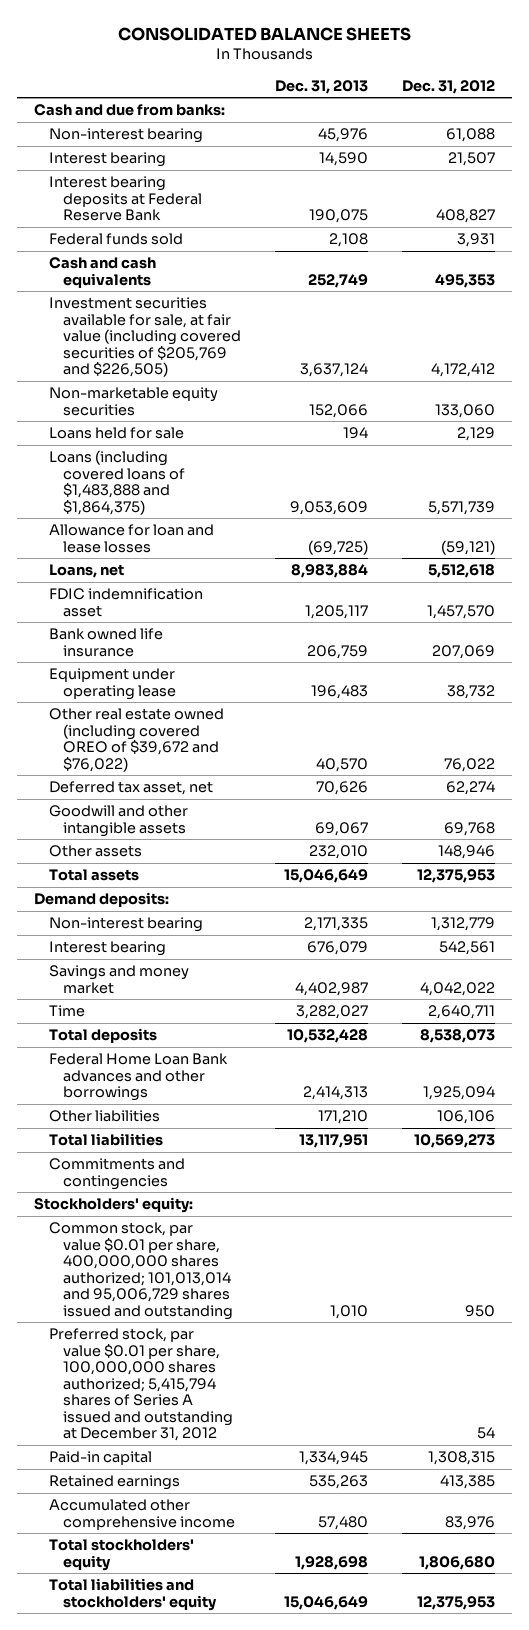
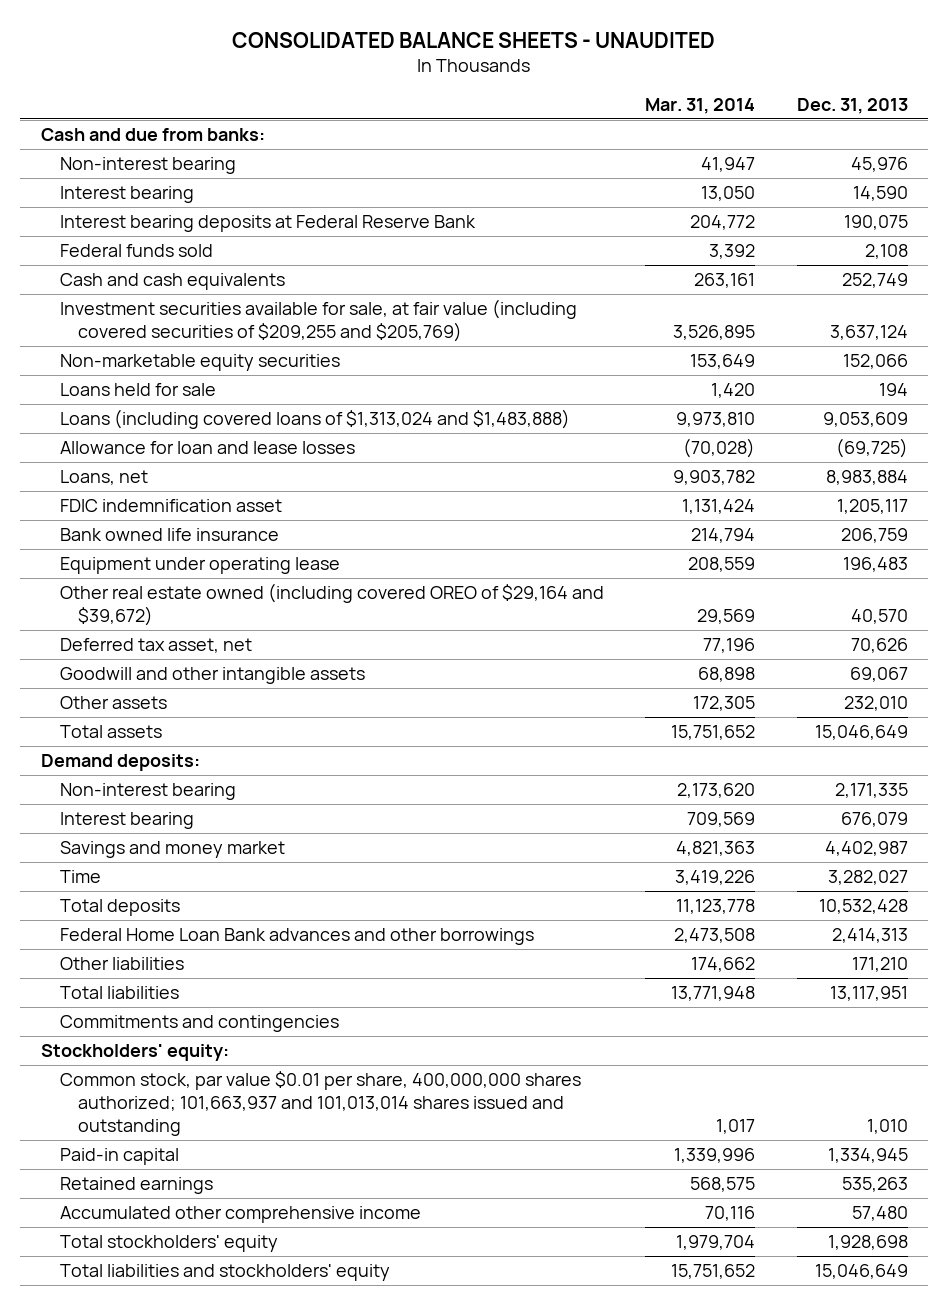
[117,26,411,41] CONSOLIDATED BALANCE SHEETS -> [232,31,716,48] CONSOLIDATED BALANCE SHEETS - UNAUDITED
[402,79,496,94] Dec. 31, 2012 -> none
none -> [645,98,756,115] Mar. 31, 2014
[48,297,242,378] Investment securities available for sale, at fair value (including covered securities of $205,769 and $226,505) -> [59,298,577,342] Investment securities available for sale, at fair value (including covered securities of $209,255 and $205,769)
[48,450,186,515] Loans (including covered loans of $1,483,888 and $1,864,375) -> [59,408,570,429] Loans (including covered loans of $1,313,024 and $1,483,888)
[48,708,224,772] Other real estate owned (including covered OREO of $39,672 and $76,022) -> [59,582,604,626] Other real estate owned (including covered OREO of $29,164 and $39,672)
[48,1328,234,1442] Preferred stock, par value $0.01 per share, 100,000,000 shares authorized; 5,415,794 shares of Series A issued and outstanding at December 31, 2012 -> none
[48,1222,234,1320] Common stock, par value $0.01 per share, 400,000,000 shares authorized; 101,013,014 and 95,006,729 shares issued and outstanding -> [59,1070,581,1137] Common stock, par value $0.01 per share, 400,000,000 shares authorized; 101,663,937 and 101,013,014 shares issued and outstanding

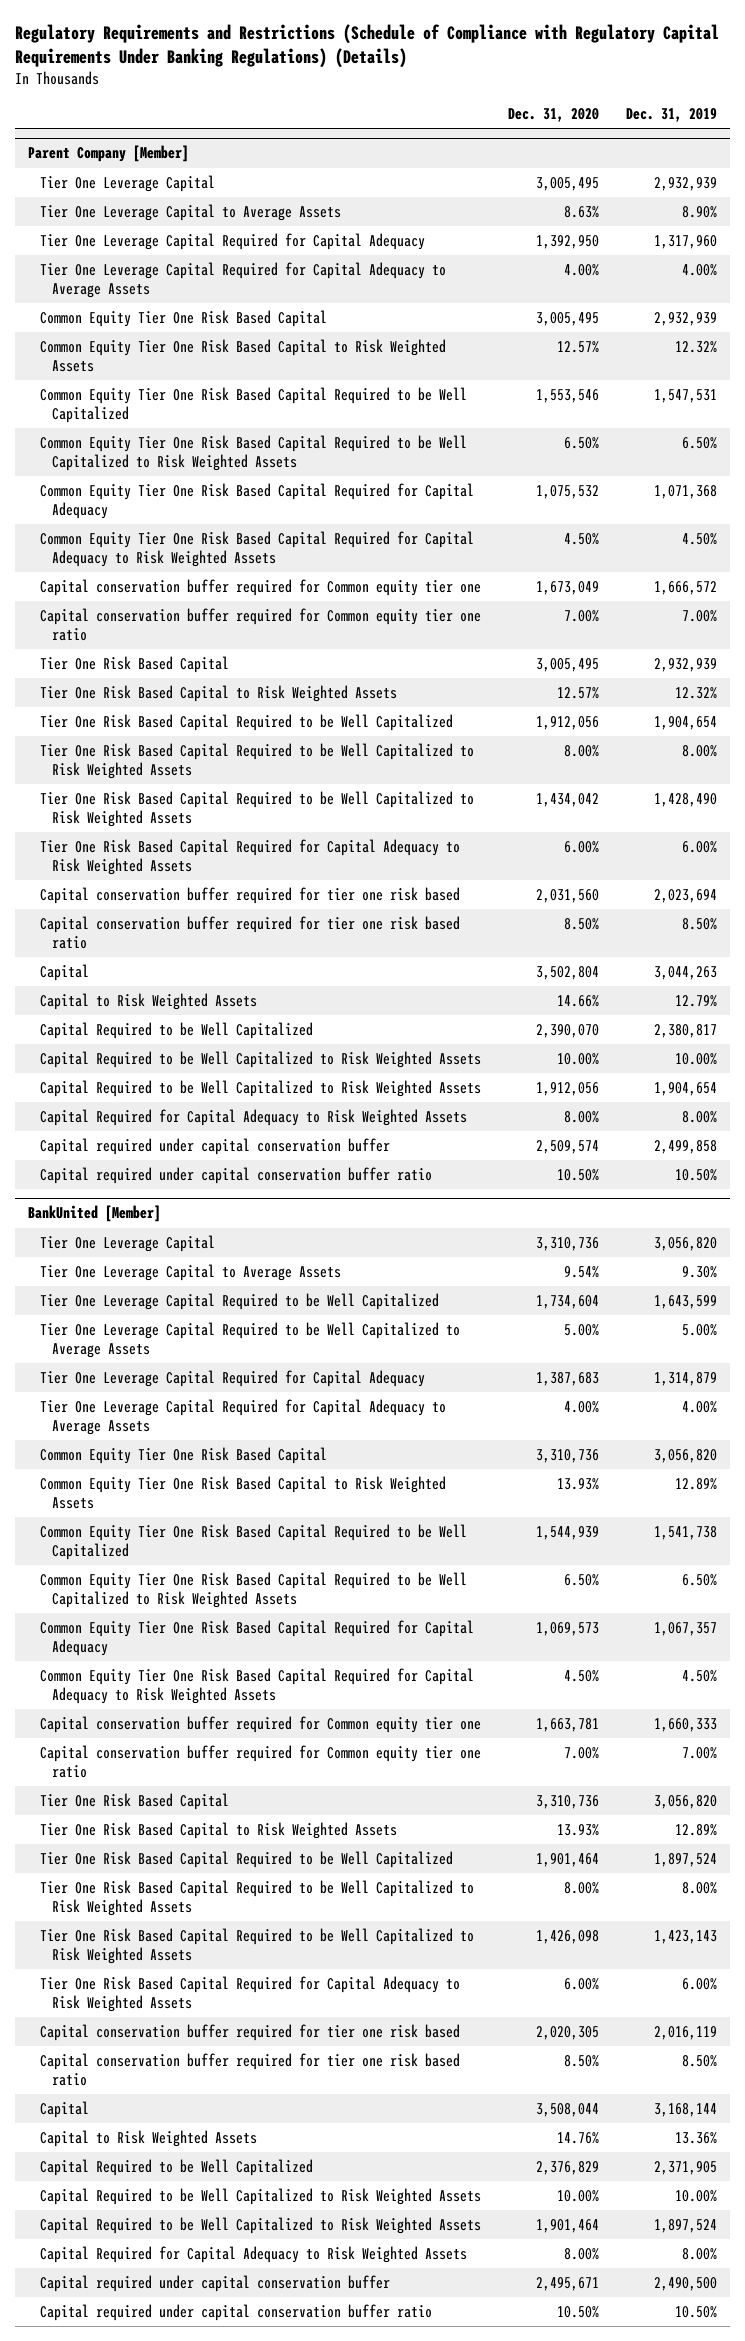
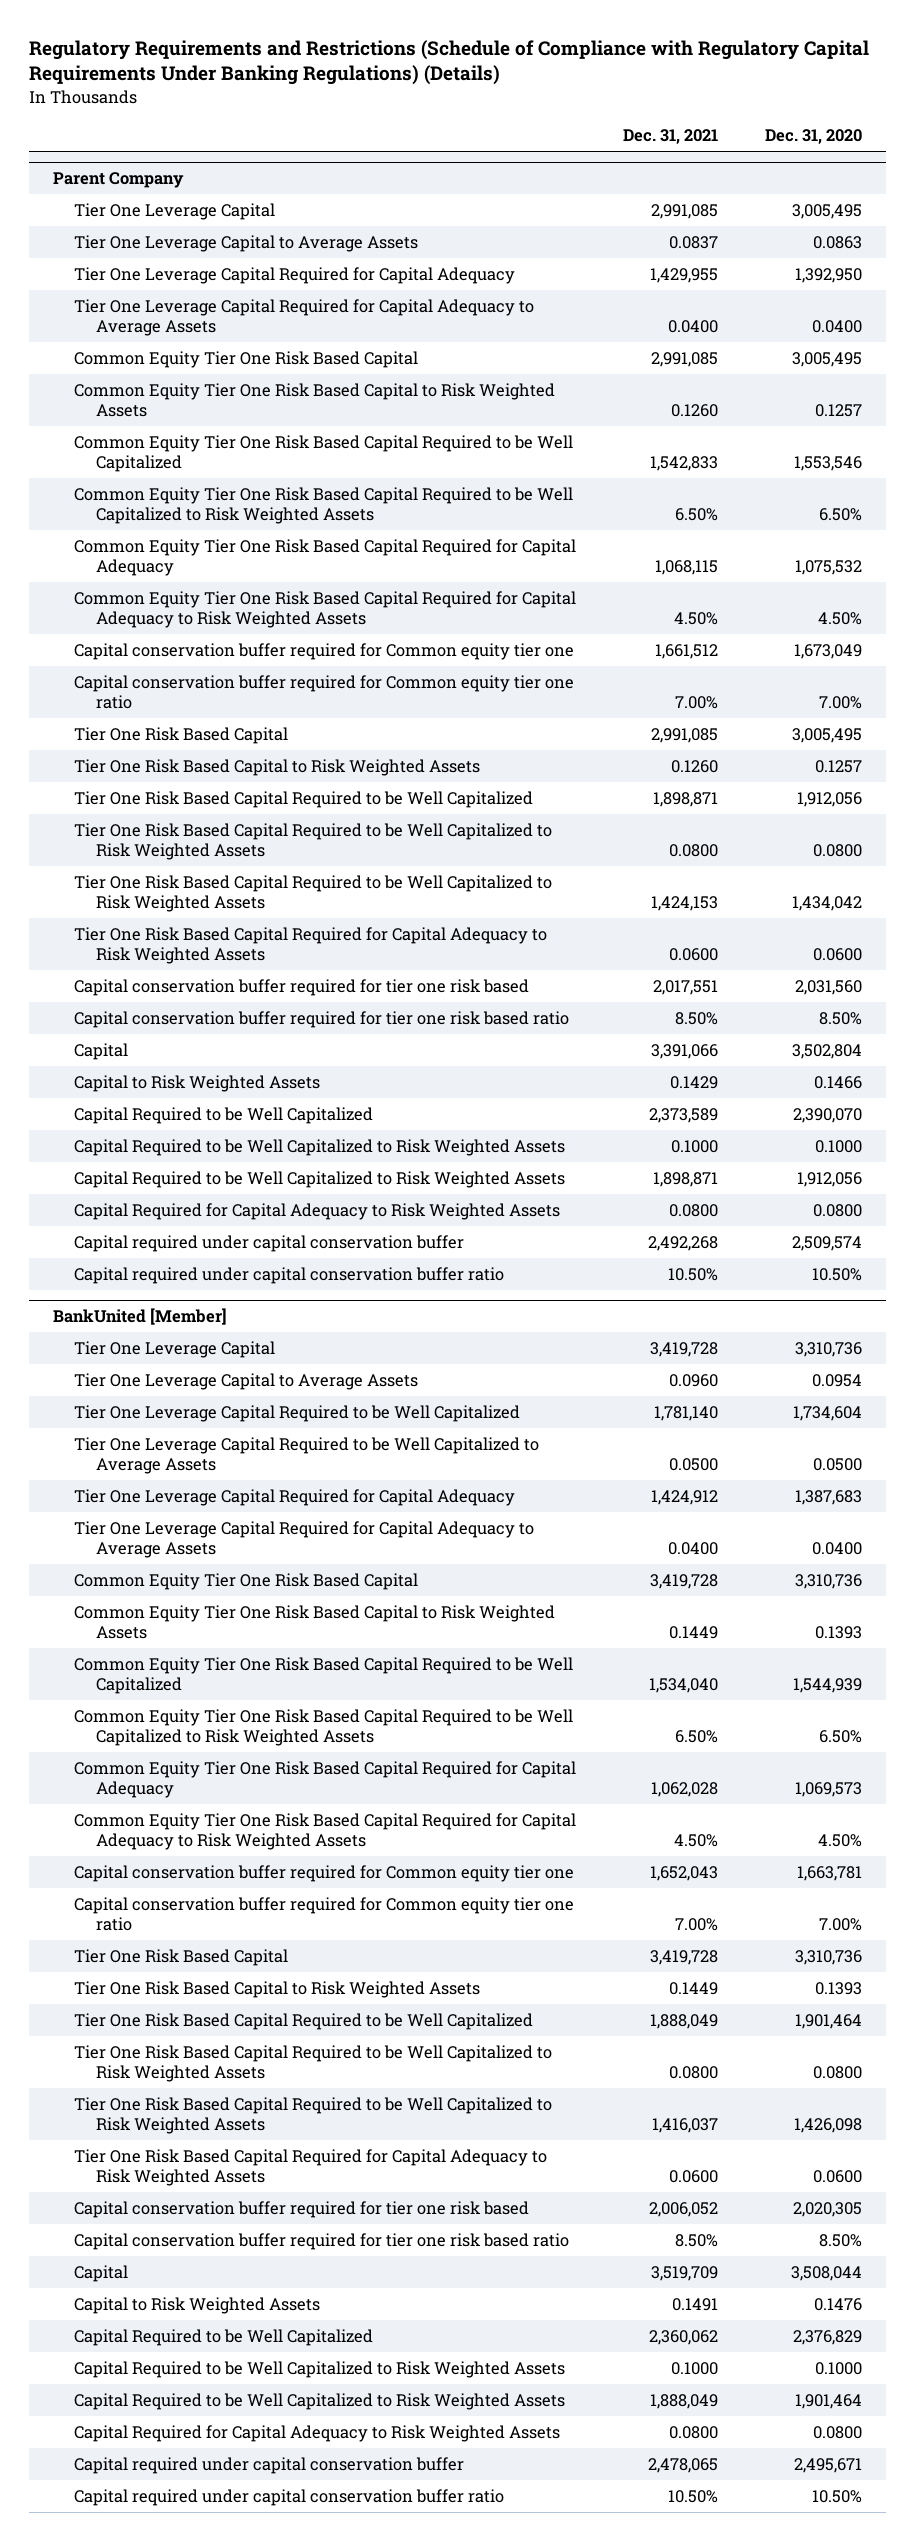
[625,108,717,123] Dec. 31, 2019 -> none
none -> [623,128,719,144] Dec. 31, 2021
[28,145,190,163] Parent Company [Member] -> [52,172,184,189] Parent Company
[563,206,599,219] 8.63% -> [813,235,863,249] 0.0863
[563,264,599,277] 4.00% -> [812,320,863,334] 0.0400
[556,341,599,354] 12.57% -> [815,404,863,418] 0.1257
[556,687,599,700] 12.57% -> [815,759,863,773] 0.1257
[563,745,599,758] 8.00% -> [813,844,863,858] 0.0800
[563,841,599,854] 6.00% -> [813,948,863,962] 0.0600
[556,995,599,1008] 14.66% -> [814,1075,863,1089] 0.1466
[556,1053,599,1066] 10.00% -> [815,1139,863,1153] 0.1000
[563,1111,599,1124] 8.00% -> [813,1203,863,1217] 0.0800
[563,1266,599,1279] 9.54% -> [812,1373,863,1387] 0.0954
[563,1324,599,1337] 5.00% -> [813,1458,863,1472] 0.0500
[563,1401,599,1414] 4.00% -> [812,1542,863,1556] 0.0400
[556,1478,599,1491] 13.93% -> [815,1626,863,1640] 0.1393
[556,1824,599,1837] 13.93% -> [815,1981,863,1995] 0.1393
[563,1882,599,1895] 8.00% -> [813,2066,863,2080] 0.0800
[563,1978,599,1991] 6.00% -> [813,2170,863,2184] 0.0600
[556,2132,599,2145] 14.76% -> [814,2297,863,2311] 0.1476
[556,2190,599,2203] 10.00% -> [815,2361,863,2375] 0.1000
[563,2248,599,2261] 8.00% -> [813,2425,863,2439] 0.0800

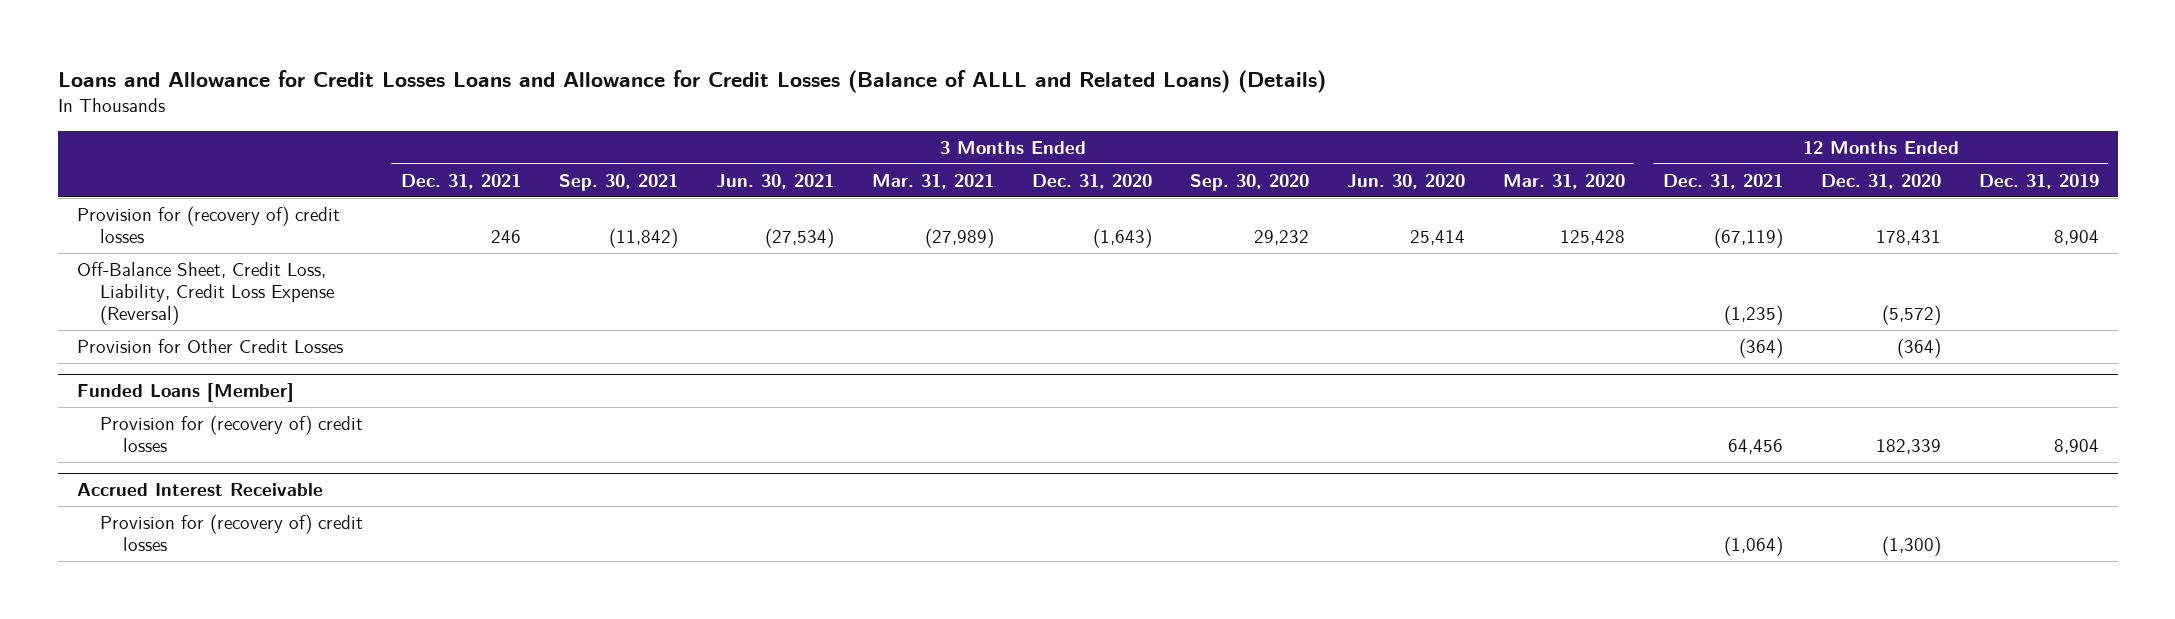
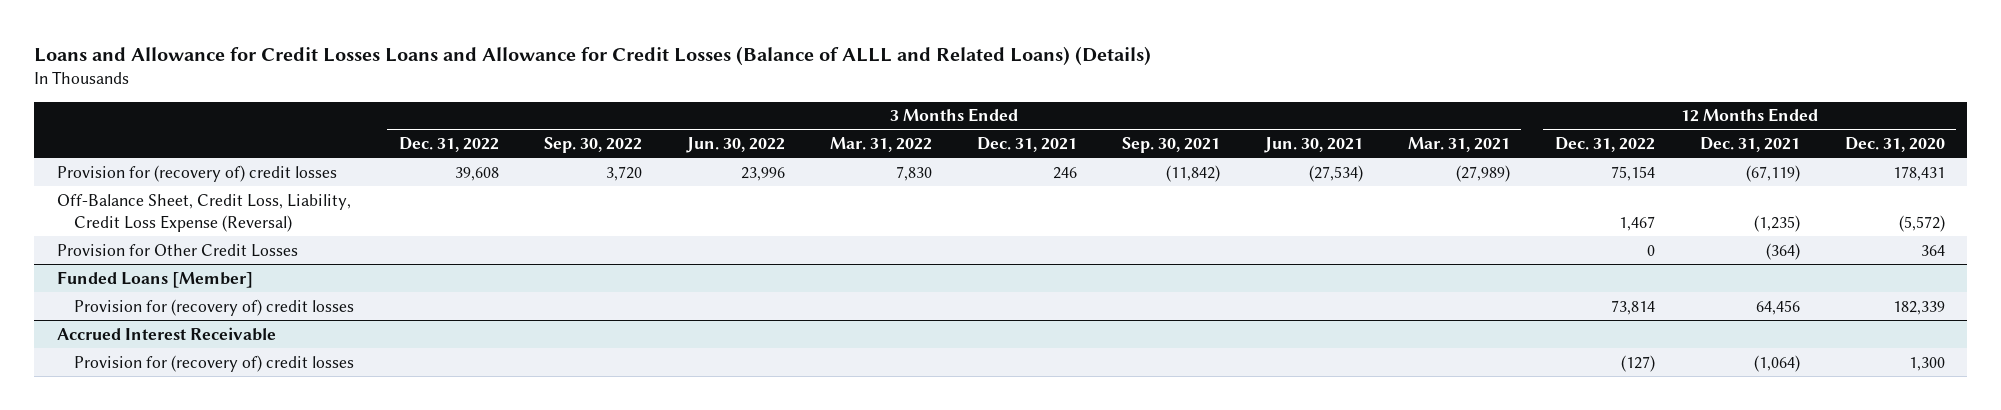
[1031,173,1152,189] Dec. 31, 2020 -> none
[1189,173,1309,191] Sep. 30, 2020 -> none
[1346,173,1465,189] Jun. 30, 2020 -> none
[1502,173,1625,189] Mar. 31, 2020 -> none
[1978,173,2099,189] Dec. 31, 2019 -> none
none -> [398,137,499,153] Dec. 31, 2022
none -> [543,137,642,154] Sep. 30, 2022
none -> [685,137,785,154] Jun. 30, 2022
none -> [829,137,932,153] Mar. 31, 2022
none -> [1554,137,1655,153] Dec. 31, 2022
[1896,338,1941,359] (364) -> [1920,244,1945,256] 364
[1881,536,1941,557] (1,300) -> [1908,356,1945,371] 1,300

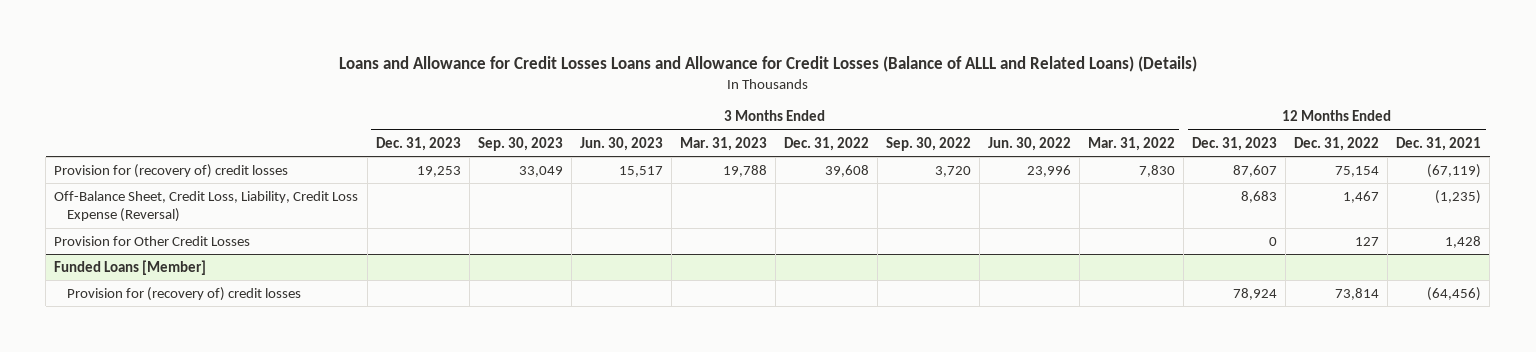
[976,137,1077,153] Dec. 31, 2021 -> none
[1121,137,1220,154] Sep. 30, 2021 -> none
[1263,137,1363,154] Jun. 30, 2021 -> none
[1407,137,1510,153] Mar. 31, 2021 -> none
[1844,137,1945,153] Dec. 31, 2020 -> none
none -> [375,136,461,151] Dec. 31, 2023
none -> [477,136,563,151] Sep. 30, 2023
none -> [579,136,663,151] Jun. 30, 2023
none -> [679,136,767,151] Mar. 31, 2023
none -> [1192,136,1278,151] Dec. 31, 2023
[1646,244,1655,256] 0 -> [1355,236,1380,246] 127
[1765,242,1800,260] (364) -> [1445,235,1482,248] 1,428
[56,326,276,341] Accrued Interest Receivable -> none
[73,354,354,372] Provision for (recovery of) credit losses -> none
[1755,299,1800,315] 64,456 -> [1427,286,1482,301] (64,456)

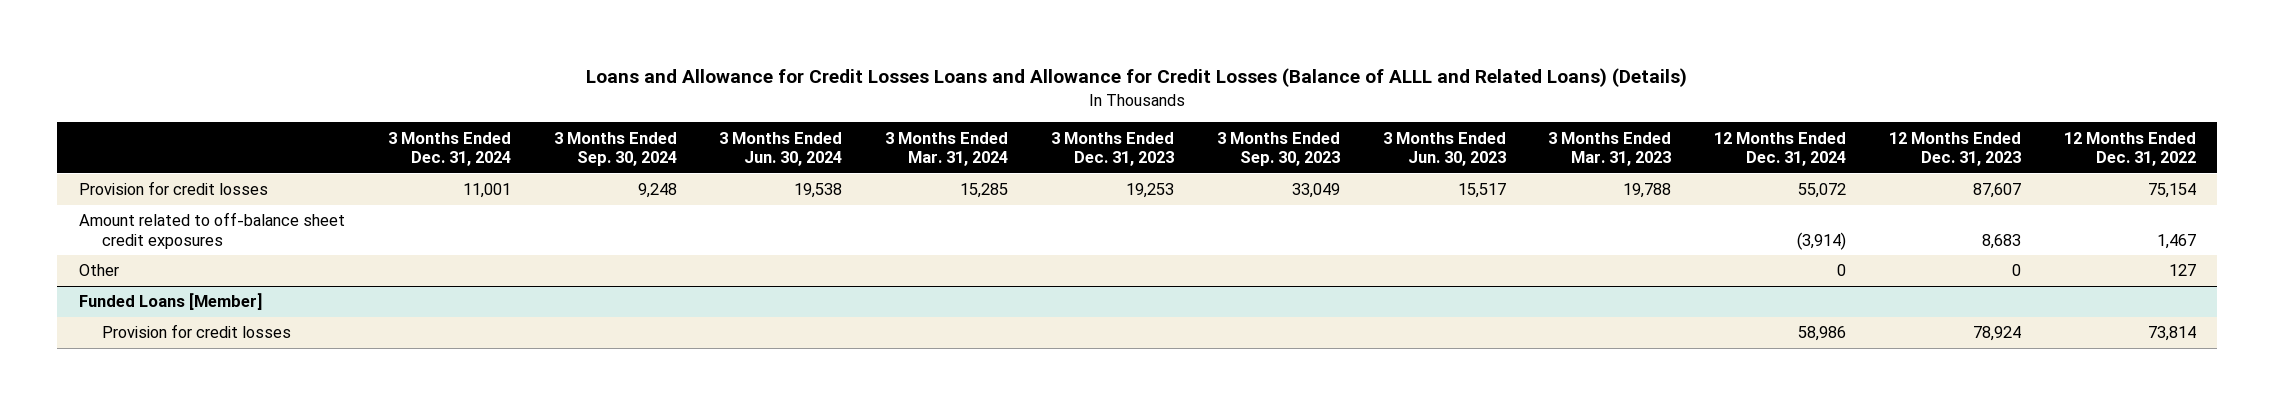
[783,136,869,151] Dec. 31, 2022 -> none
[885,136,971,151] Sep. 30, 2022 -> none
[988,136,1072,151] Jun. 30, 2022 -> none
[1088,136,1176,151] Mar. 31, 2022 -> none
[1396,136,1482,151] Dec. 31, 2021 -> none
none -> [387,131,511,166] 3 Months Ended Dec. 31, 2024
none -> [553,131,677,166] 3 Months Ended Sep. 30, 2024
none -> [719,131,843,166] 3 Months Ended Jun. 30, 2024
none -> [885,131,1009,166] 3 Months Ended Mar. 31, 2024
none -> [1714,131,1847,166] 12 Months Ended Dec. 31, 2024
[54,163,289,178] Provision for (recovery of) credit losses -> [78,181,268,196] Provision for credit losses
[54,190,359,223] Off-Balance Sheet, Credit Loss, Liability, Credit Loss Expense (Reversal) -> [78,212,345,249] Amount related to off-balance sheet credit exposures
[54,235,251,246] Provision for Other Credit Losses -> [78,264,119,277] Other
[66,286,301,301] Provision for (recovery of) credit losses -> [101,324,291,339] Provision for credit losses

